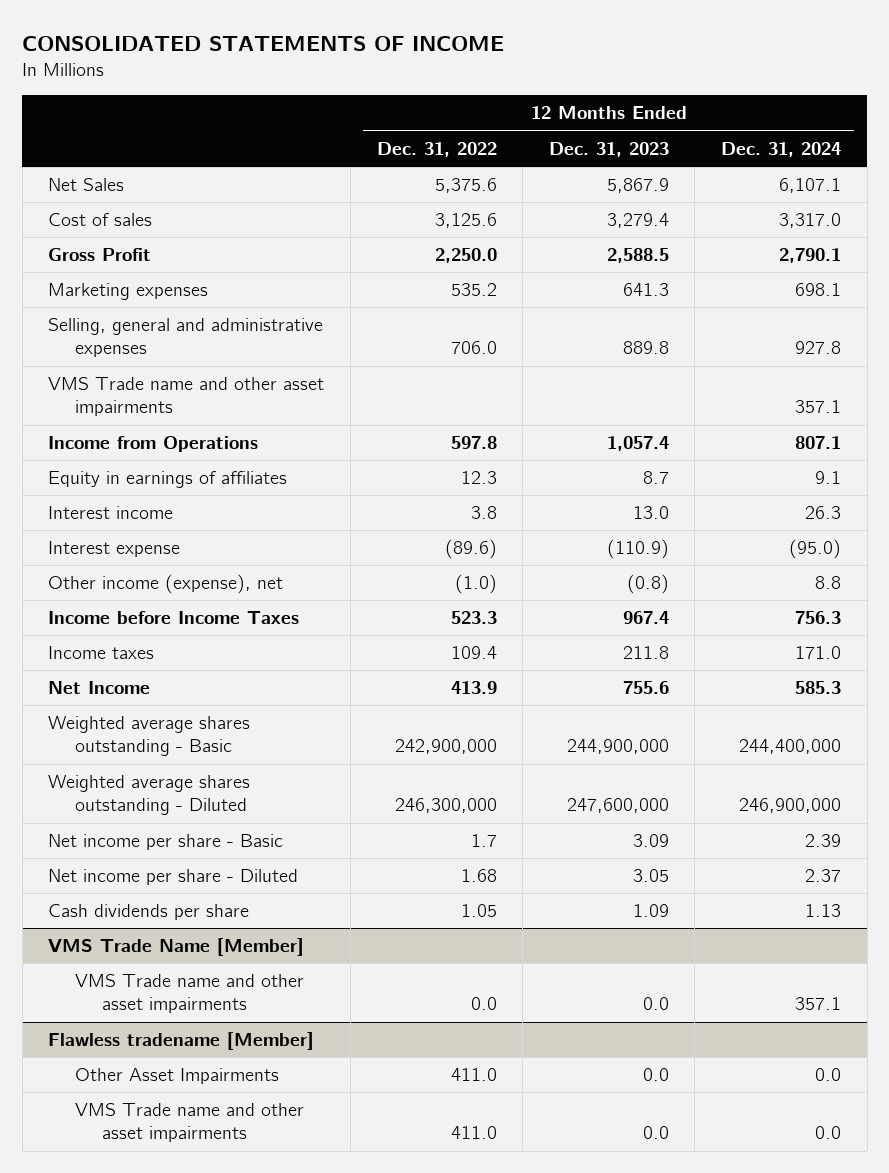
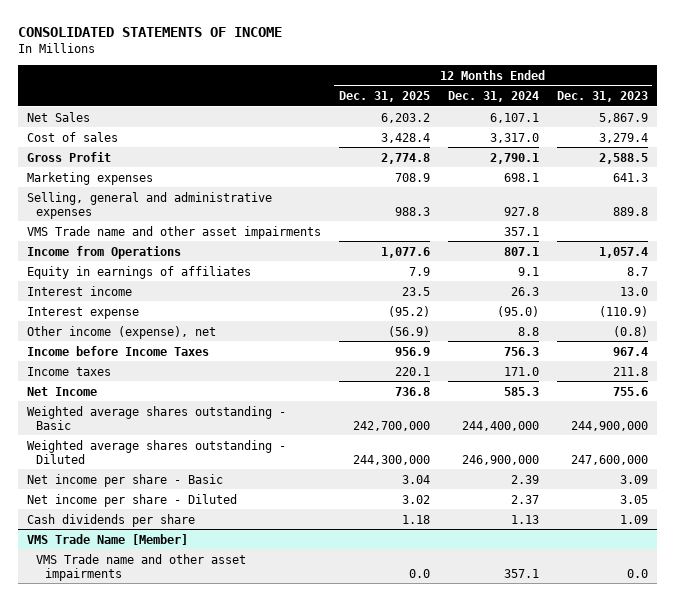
[376,141,497,157] Dec. 31, 2022 -> none
none -> [338,90,430,102] Dec. 31, 2025
[48,1032,315,1051] Flawless tradename [Member] -> none
[75,1068,280,1085] Other Asset Impairments -> none
[75,1103,305,1143] VMS Trade name and other asset impairments -> none

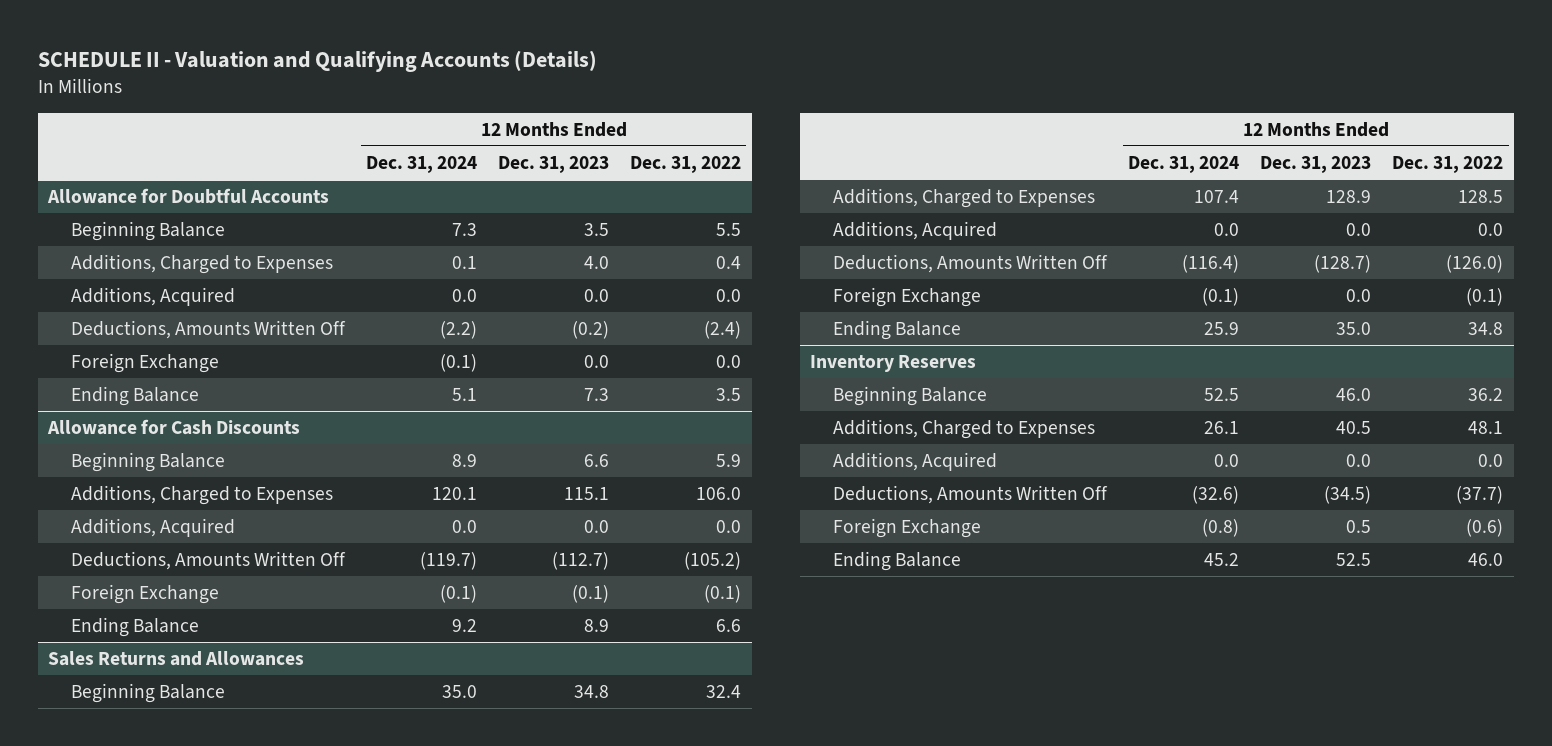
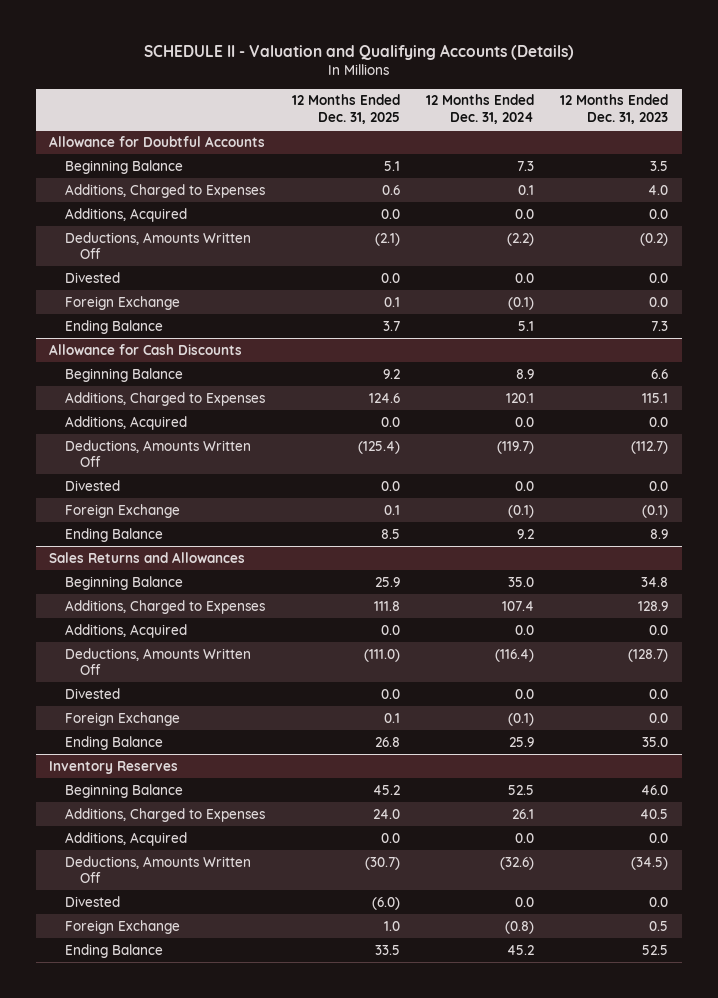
[630,155,742,173] Dec. 31, 2022 -> none
none -> [291,94,400,124] 12 Months Ended Dec. 31, 2025
none -> [64,271,120,283] Divested
none -> [64,479,120,491] Divested
none -> [64,687,120,699] Divested
none -> [64,895,120,907] Divested

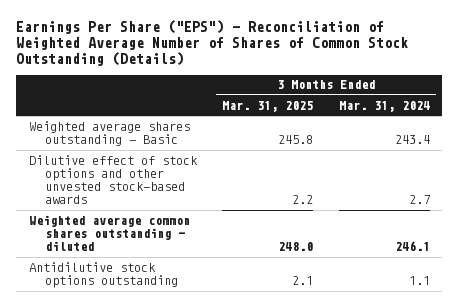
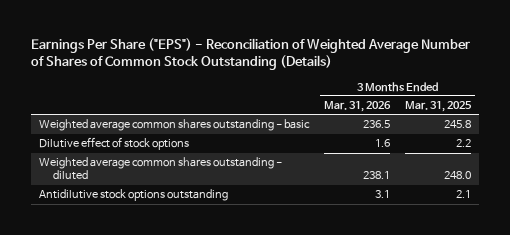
[338,100,430,112] Mar. 31, 2024 -> none
none -> [324,101,392,113] Mar. 31, 2026
[28,120,190,147] Weighted average shares outstanding - Basic -> [38,119,310,132] Weighted average common shares outstanding - basic
[28,154,198,205] Dilutive effect of stock options and other unvested stock-based awards -> [38,137,189,151] Dilutive effect of stock options

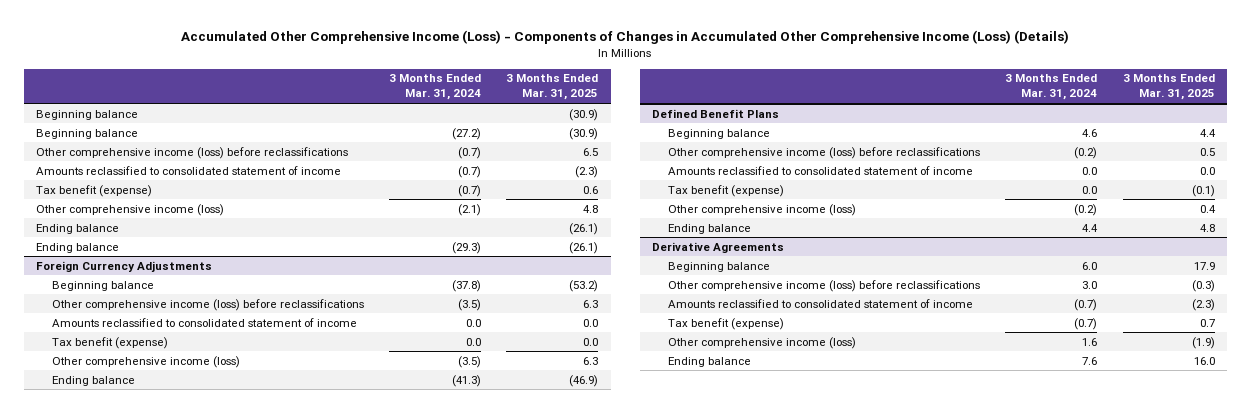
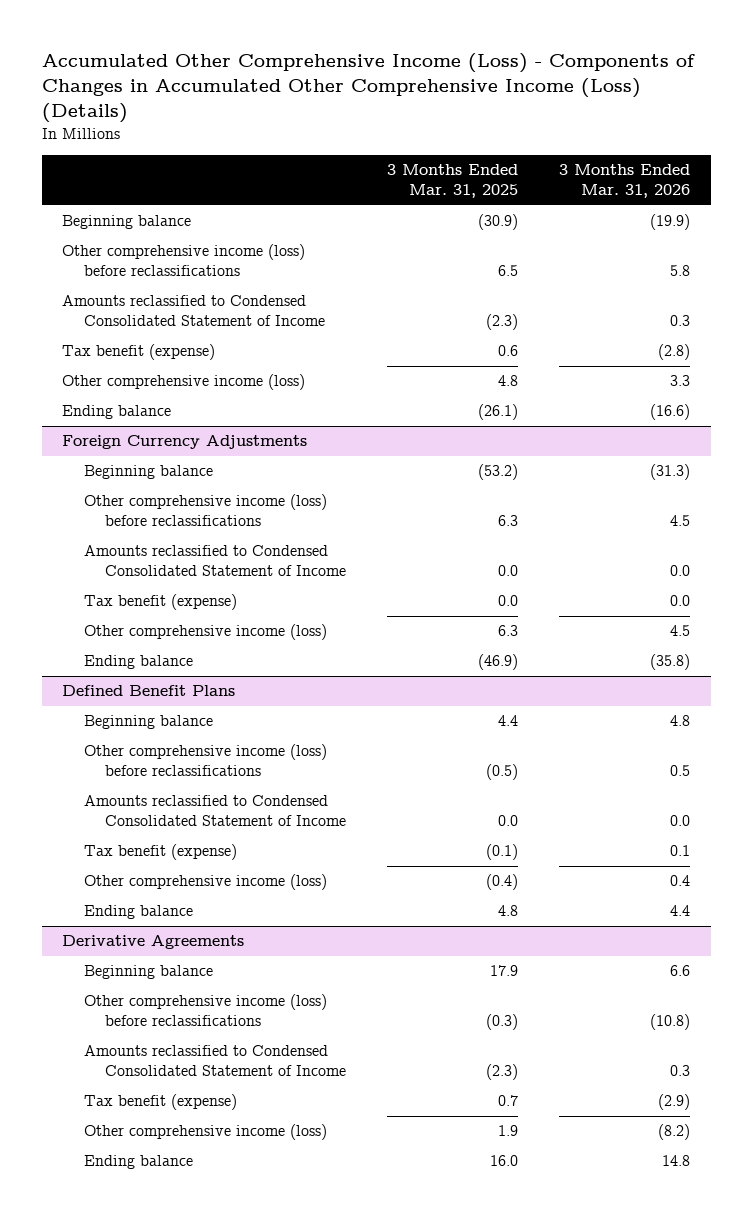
[388,74,481,101] 3 Months Ended Mar. 31, 2024 -> none
none -> [559,164,691,199] 3 Months Ended Mar. 31, 2026
[36,128,139,139] Beginning balance -> none
[36,165,342,175] Amounts reclassified to consolidated statement of income -> [62,295,325,327] Amounts reclassified to Condensed Consolidated Statement of Income
[36,242,120,253] Ending balance -> none
[51,317,357,327] Amounts reclassified to consolidated statement of income -> [83,545,346,577] Amounts reclassified to Condensed Consolidated Statement of Income
[1199,147,1215,156] 0.5 -> [485,764,518,781] (0.5)
[667,165,973,175] Amounts reclassified to consolidated statement of income -> [83,795,346,827] Amounts reclassified to Condensed Consolidated Statement of Income
[1199,204,1216,213] 0.4 -> [485,874,518,891] (0.4)
[667,298,973,308] Amounts reclassified to consolidated statement of income -> [83,1045,346,1077] Amounts reclassified to Condensed Consolidated Statement of Income
[1191,336,1215,349] (1.9) -> [497,1125,518,1137] 1.9

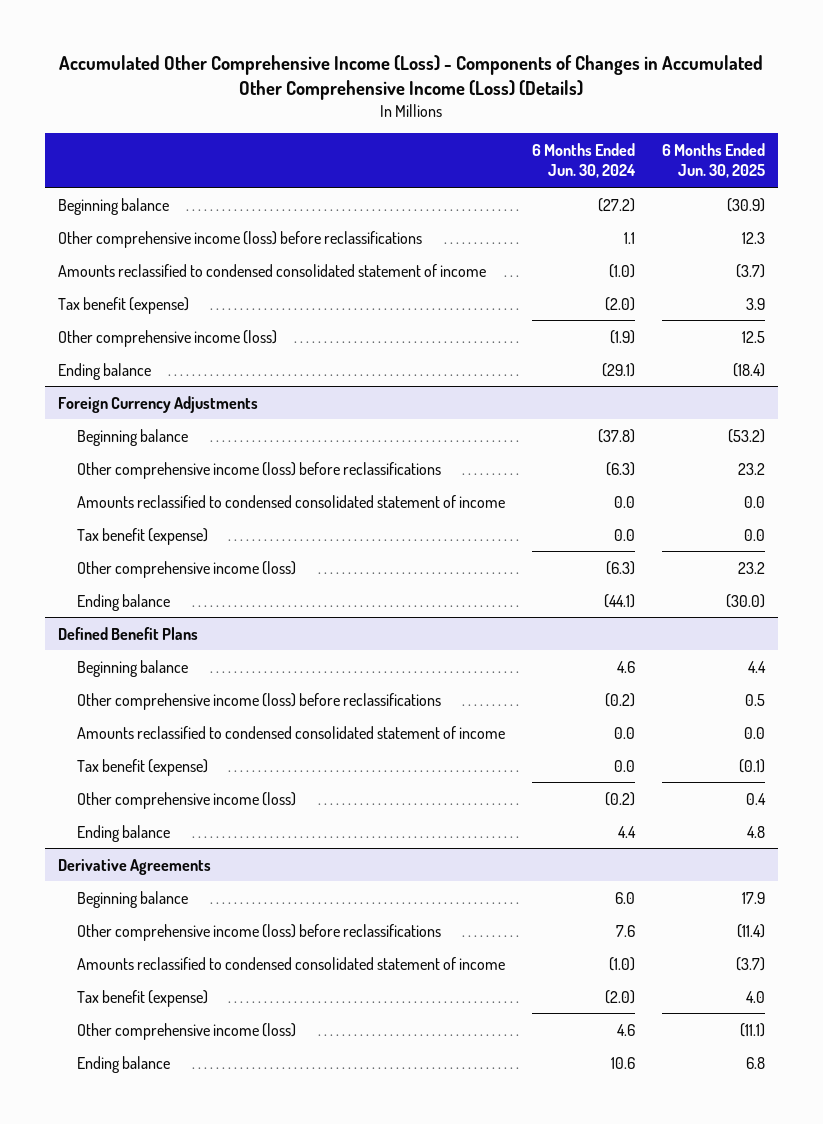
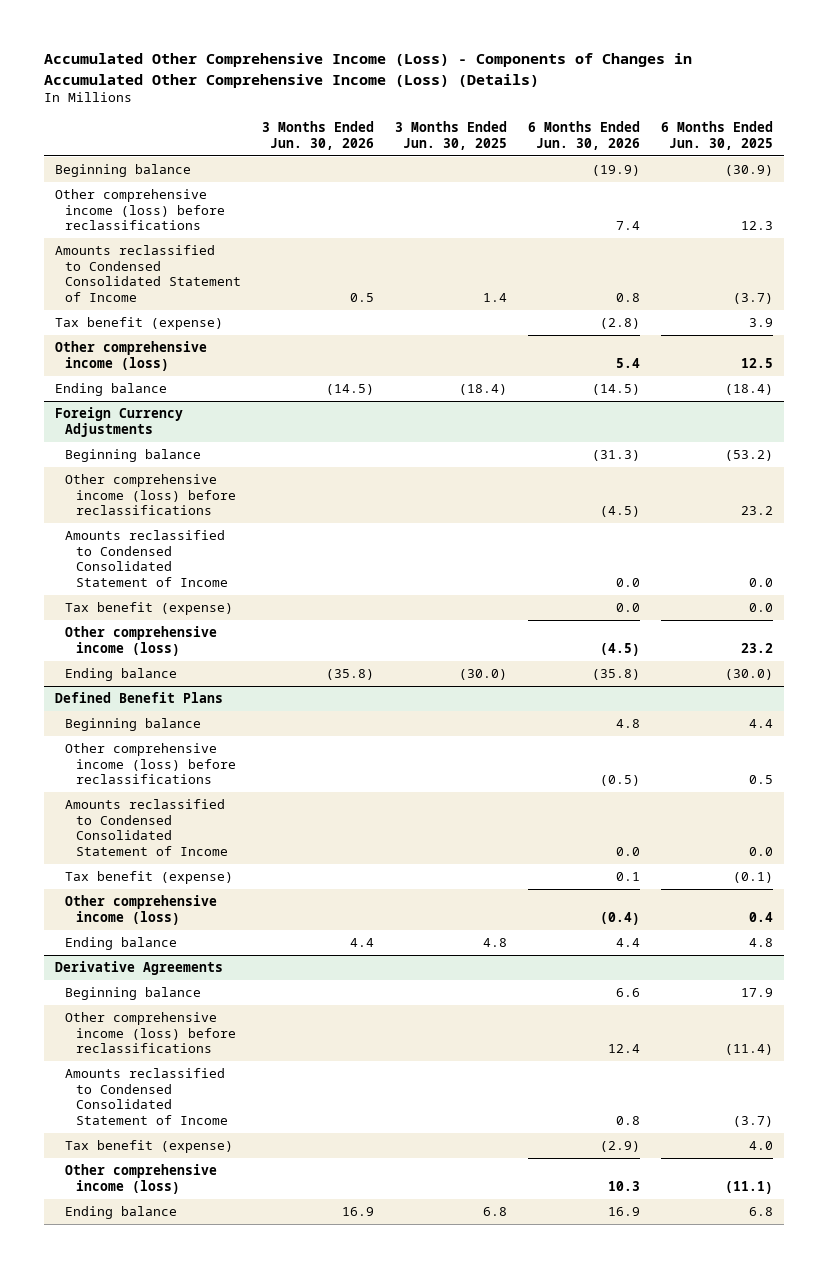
[532,142,637,179] 6 Months Ended Jun. 30, 2024 -> none
none -> [262,121,375,150] 3 Months Ended Jun. 30, 2026
none -> [395,121,508,150] 3 Months Ended Jun. 30, 2025
none -> [528,121,641,150] 6 Months Ended Jun. 30, 2026
[58,263,487,277] Amounts reclassified to condensed consolidated statement of income -> [54,245,242,302] Amounts reclassified to Condensed Consolidated Statement of Income
[77,494,506,508] Amounts reclassified to condensed consolidated statement of income -> [65,530,228,587] Amounts reclassified to Condensed Consolidated Statement of Income
[77,725,506,739] Amounts reclassified to condensed consolidated statement of income -> [65,799,228,856] Amounts reclassified to Condensed Consolidated Statement of Income
[77,956,506,970] Amounts reclassified to condensed consolidated statement of income -> [65,1068,228,1125] Amounts reclassified to Condensed Consolidated Statement of Income

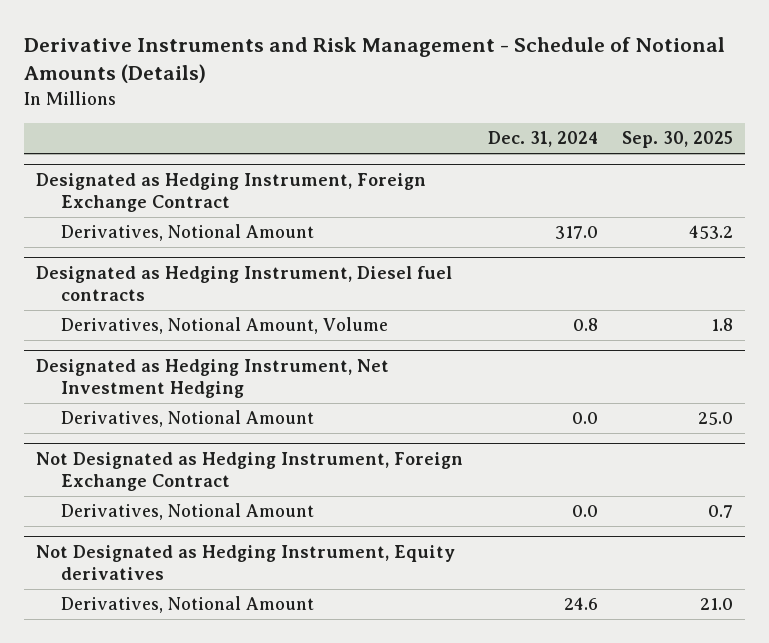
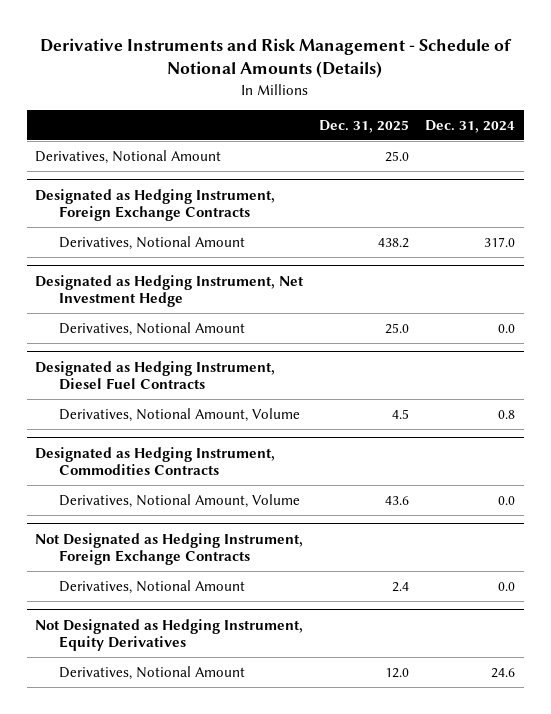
[622,131,734,149] Sep. 30, 2025 -> none
none -> [319,120,410,134] Dec. 31, 2025
none -> [35,149,222,164] Derivatives, Notional Amount
[35,173,426,213] Designated as Hedging Instrument, Foreign Exchange Contract -> [35,188,276,222] Designated as Hedging Instrument, Foreign Exchange Contracts
[35,266,452,302] Designated as Hedging Instrument, Diesel fuel contracts -> none
[60,317,388,335] Derivatives, Notional Amount, Volume -> none
[35,359,389,399] Designated as Hedging Instrument, Net Investment Hedging -> [35,274,305,308] Designated as Hedging Instrument, Net Investment Hedge
none -> [35,360,276,391] Designated as Hedging Instrument, Diesel Fuel Contracts
none -> [58,407,300,422] Derivatives, Notional Amount, Volume
none -> [35,446,276,476] Designated as Hedging Instrument, Commodities Contracts
none -> [58,493,300,508] Derivatives, Notional Amount, Volume
[35,452,463,492] Not Designated as Hedging Instrument, Foreign Exchange Contract -> [35,532,304,566] Not Designated as Hedging Instrument, Foreign Exchange Contracts
[35,545,455,581] Not Designated as Hedging Instrument, Equity derivatives -> [35,618,304,652] Not Designated as Hedging Instrument, Equity Derivatives

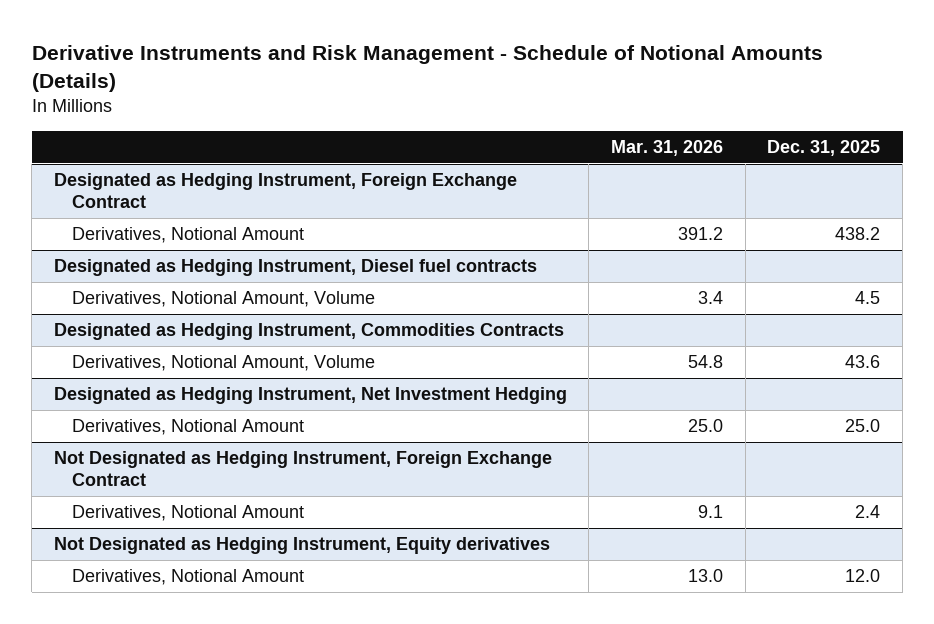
[425,120,516,134] Dec. 31, 2024 -> none
none -> [611,139,724,156] Mar. 31, 2026
[35,149,222,164] Derivatives, Notional Amount -> none
[35,188,276,222] Designated as Hedging Instrument, Foreign Exchange Contracts -> [53,173,517,209] Designated as Hedging Instrument, Foreign Exchange Contract
[35,274,305,308] Designated as Hedging Instrument, Net Investment Hedge -> none
[58,321,245,336] Derivatives, Notional Amount -> none
[35,360,276,391] Designated as Hedging Instrument, Diesel Fuel Contracts -> [53,259,537,277] Designated as Hedging Instrument, Diesel fuel contracts
none -> [53,387,567,405] Designated as Hedging Instrument, Net Investment Hedging
none -> [71,419,304,436] Derivatives, Notional Amount
[35,532,304,566] Not Designated as Hedging Instrument, Foreign Exchange Contracts -> [53,451,552,487] Not Designated as Hedging Instrument, Foreign Exchange Contract
[35,618,304,652] Not Designated as Hedging Instrument, Equity Derivatives -> [53,537,550,555] Not Designated as Hedging Instrument, Equity derivatives

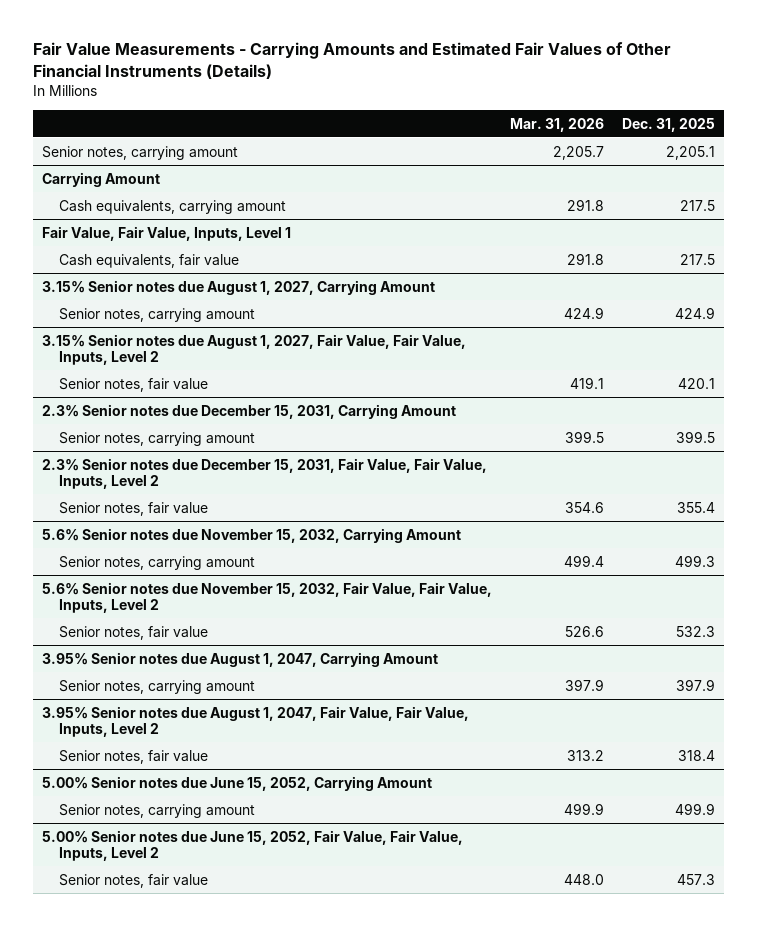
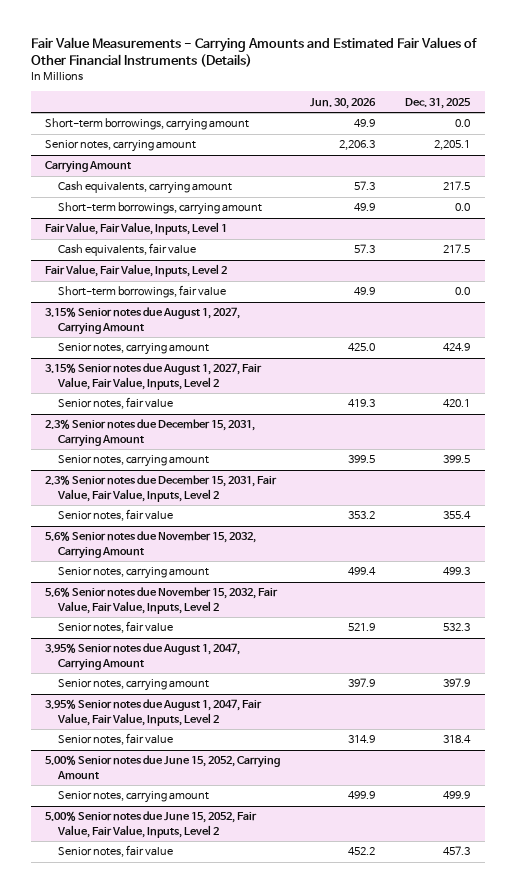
[510,117,605,132] Mar. 31, 2026 -> none
none -> [310,97,377,109] Jun. 30, 2026
none -> [45,118,250,132] Short-term borrowings, carrying amount
none -> [57,202,262,216] Short-term borrowings, carrying amount
none -> [45,264,228,278] Fair Value, Fair Value, Inputs, Level 2
none -> [57,285,226,299] Short-term borrowings, fair value

